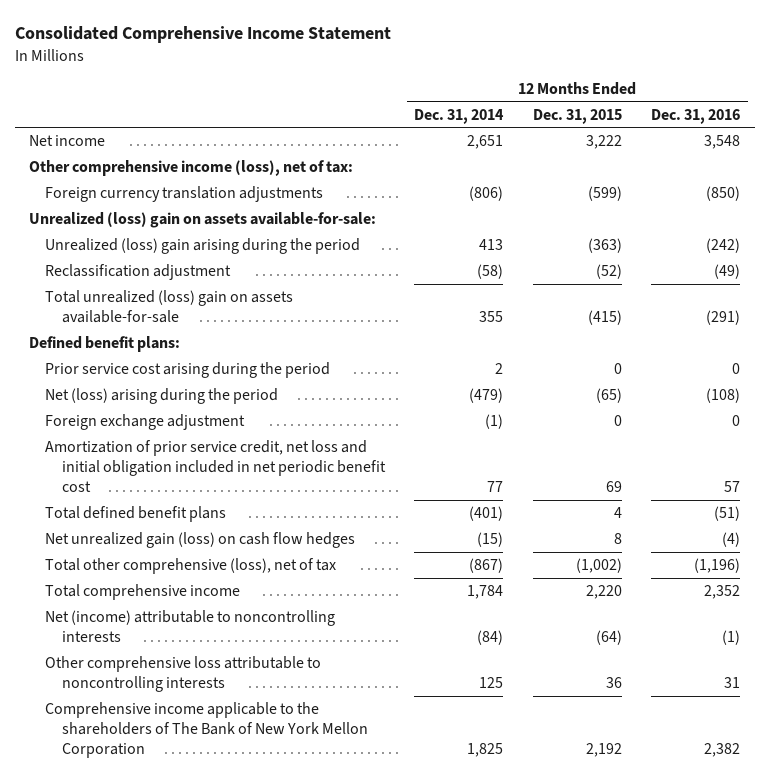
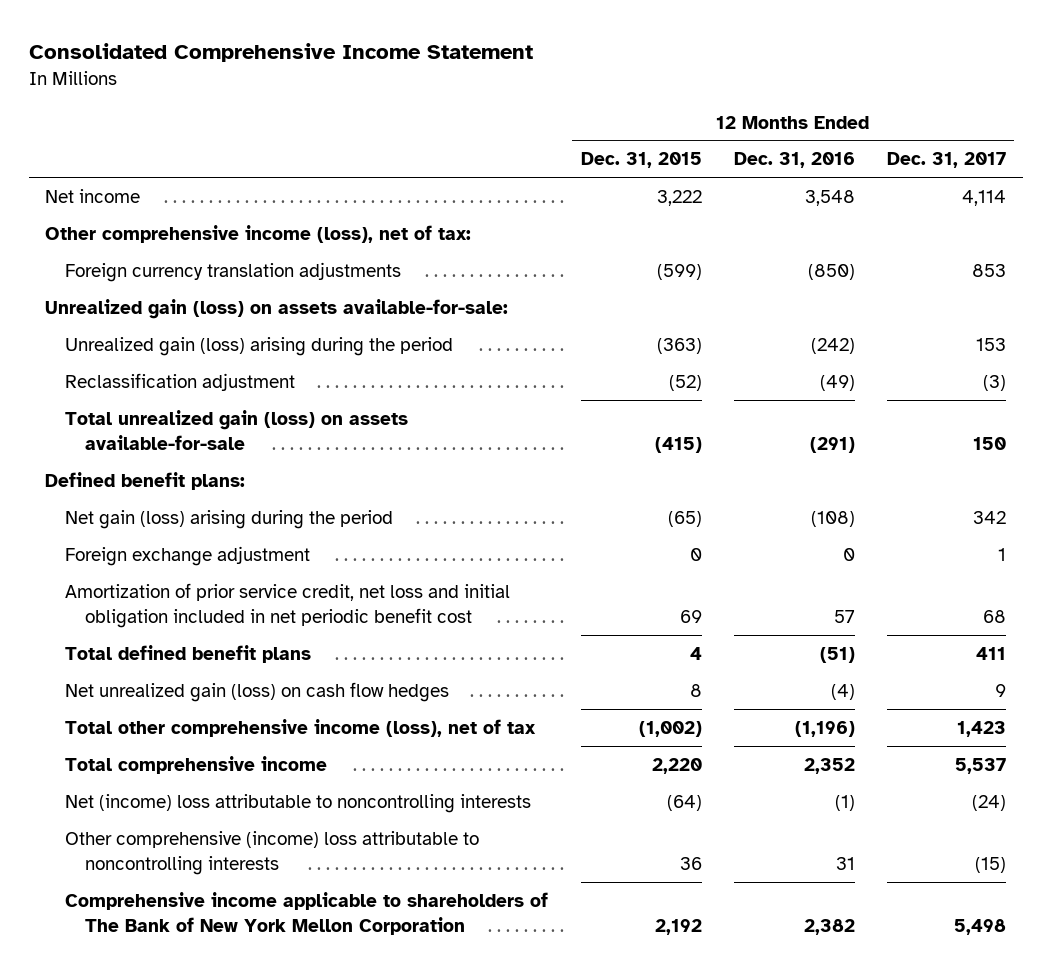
[414,108,505,124] Dec. 31, 2014 -> none
none -> [887,152,1007,169] Dec. 31, 2017
[29,211,377,228] Unrealized (loss) gain on assets available-for-sale: -> [45,298,509,319] Unrealized gain (loss) on assets available-for-sale:
[45,237,361,254] Unrealized (loss) gain arising during the period -> [65,336,454,356] Unrealized gain (loss) arising during the period
[45,289,294,324] Total unrealized (loss) gain on assets available-for-sale -> [65,409,409,450] Total unrealized gain (loss) on assets available-for-sale
[45,361,331,378] Prior service cost arising during the period -> none
[45,387,279,404] Net (loss) arising during the period -> [65,509,394,529] Net gain (loss) arising during the period
[45,557,337,574] Total other comprehensive (loss), net of tax -> [65,718,537,737] Total other comprehensive income (loss), net of tax
[45,609,336,643] Net (income) attributable to noncontrolling interests -> [65,793,532,813] Net (income) loss attributable to noncontrolling interests
[45,655,322,693] Other comprehensive loss attributable to noncontrolling interests -> [65,830,480,875] Other comprehensive (income) loss attributable to noncontrolling interests
[45,701,368,759] Comprehensive income applicable to the shareholders of The Bank of New York Mellon Corporation -> [65,891,549,935] Comprehensive income applicable to shareholders of The Bank of New York Mellon Corporation

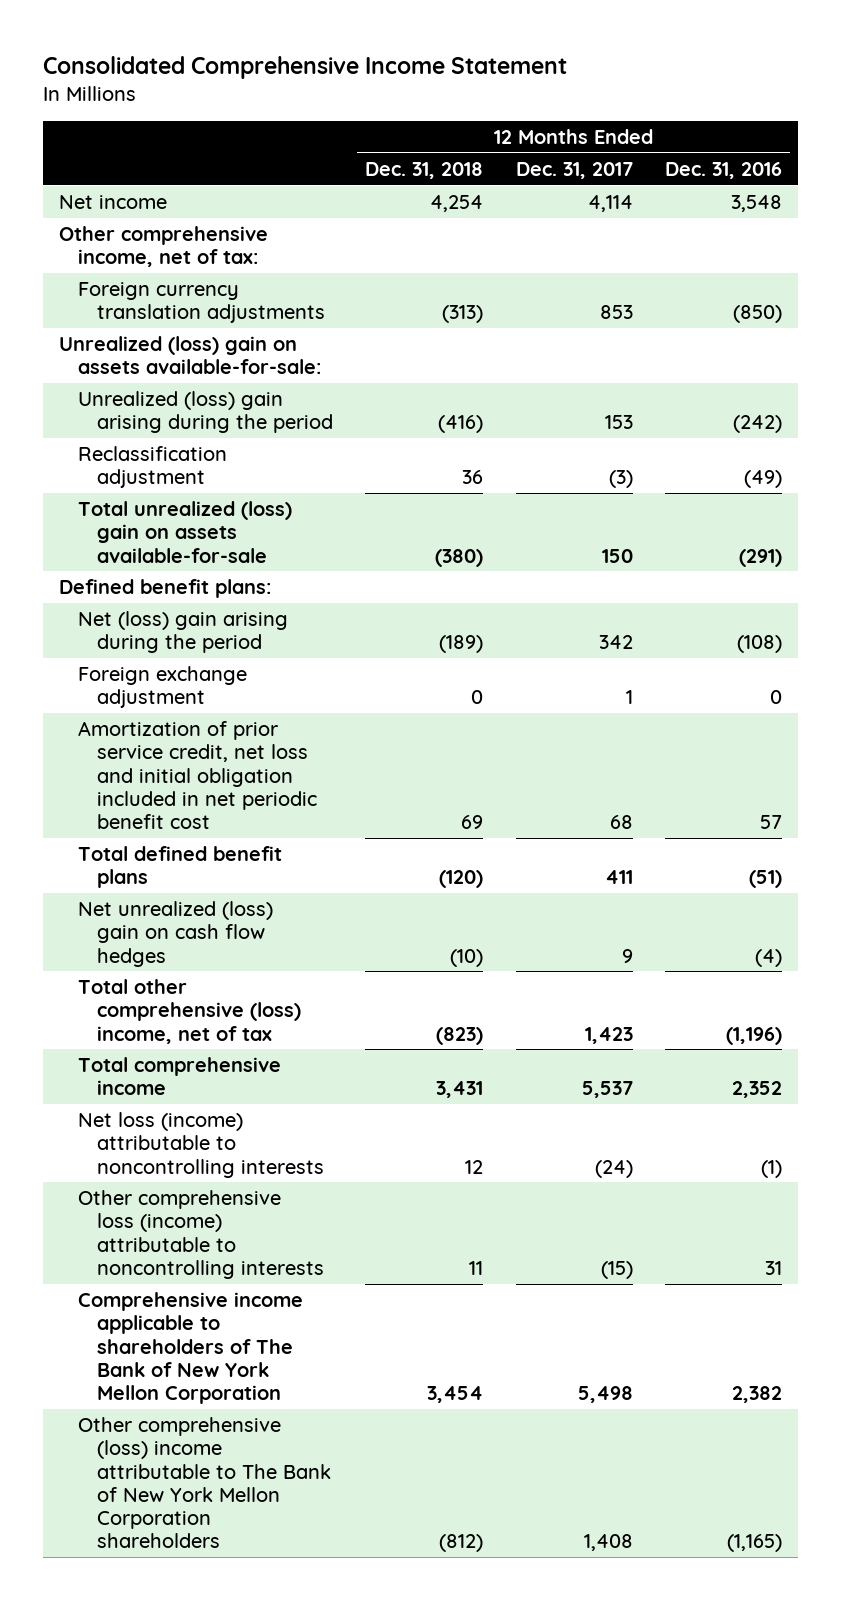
[580,152,702,169] Dec. 31, 2015 -> none
none -> [365,161,484,179] Dec. 31, 2018
[45,224,472,243] Other comprehensive income (loss), net of tax: -> [58,226,268,268] Other comprehensive income, net of tax:
[45,298,509,319] Unrealized gain (loss) on assets available-for-sale: -> [58,336,321,375] Unrealized (loss) gain on assets available-for-sale:
[65,336,454,356] Unrealized gain (loss) arising during the period -> [77,391,333,434] Unrealized (loss) gain arising during the period
[65,409,409,450] Total unrealized gain (loss) on assets available-for-sale -> [77,501,292,563] Total unrealized (loss) gain on assets available-for-sale
[65,509,394,529] Net gain (loss) arising during the period -> [77,611,288,654] Net (loss) gain arising during the period
[65,681,450,702] Net unrealized gain (loss) on cash flow hedges -> [77,901,273,967] Net unrealized (loss) gain on cash flow hedges
[65,718,537,737] Total other comprehensive income (loss), net of tax -> [77,979,301,1044] Total other comprehensive (loss) income, net of tax
[65,793,532,813] Net (income) loss attributable to noncontrolling interests -> [77,1112,324,1178] Net loss (income) attributable to noncontrolling interests
[65,830,480,875] Other comprehensive (income) loss attributable to noncontrolling interests -> [77,1190,324,1279] Other comprehensive loss (income) attributable to noncontrolling interests
none -> [77,1417,331,1549] Other comprehensive (loss) income attributable to The Bank of New York Mellon Corporation shareholders

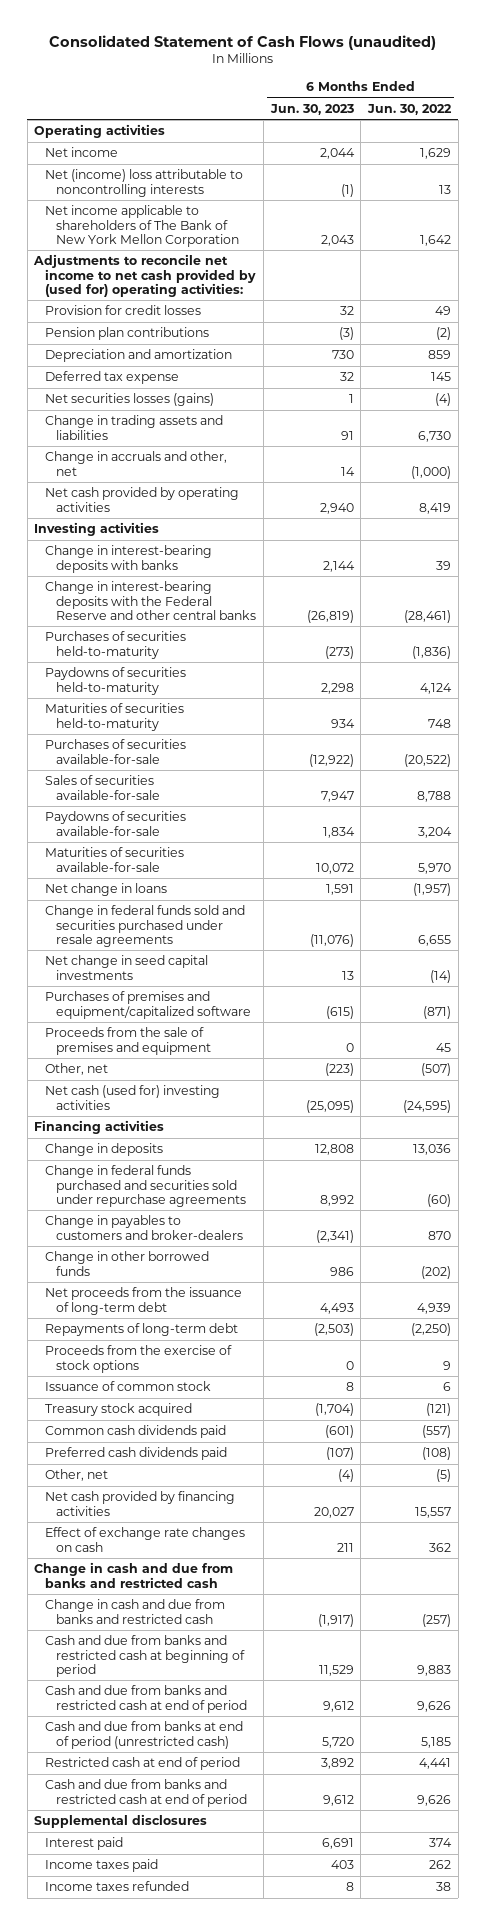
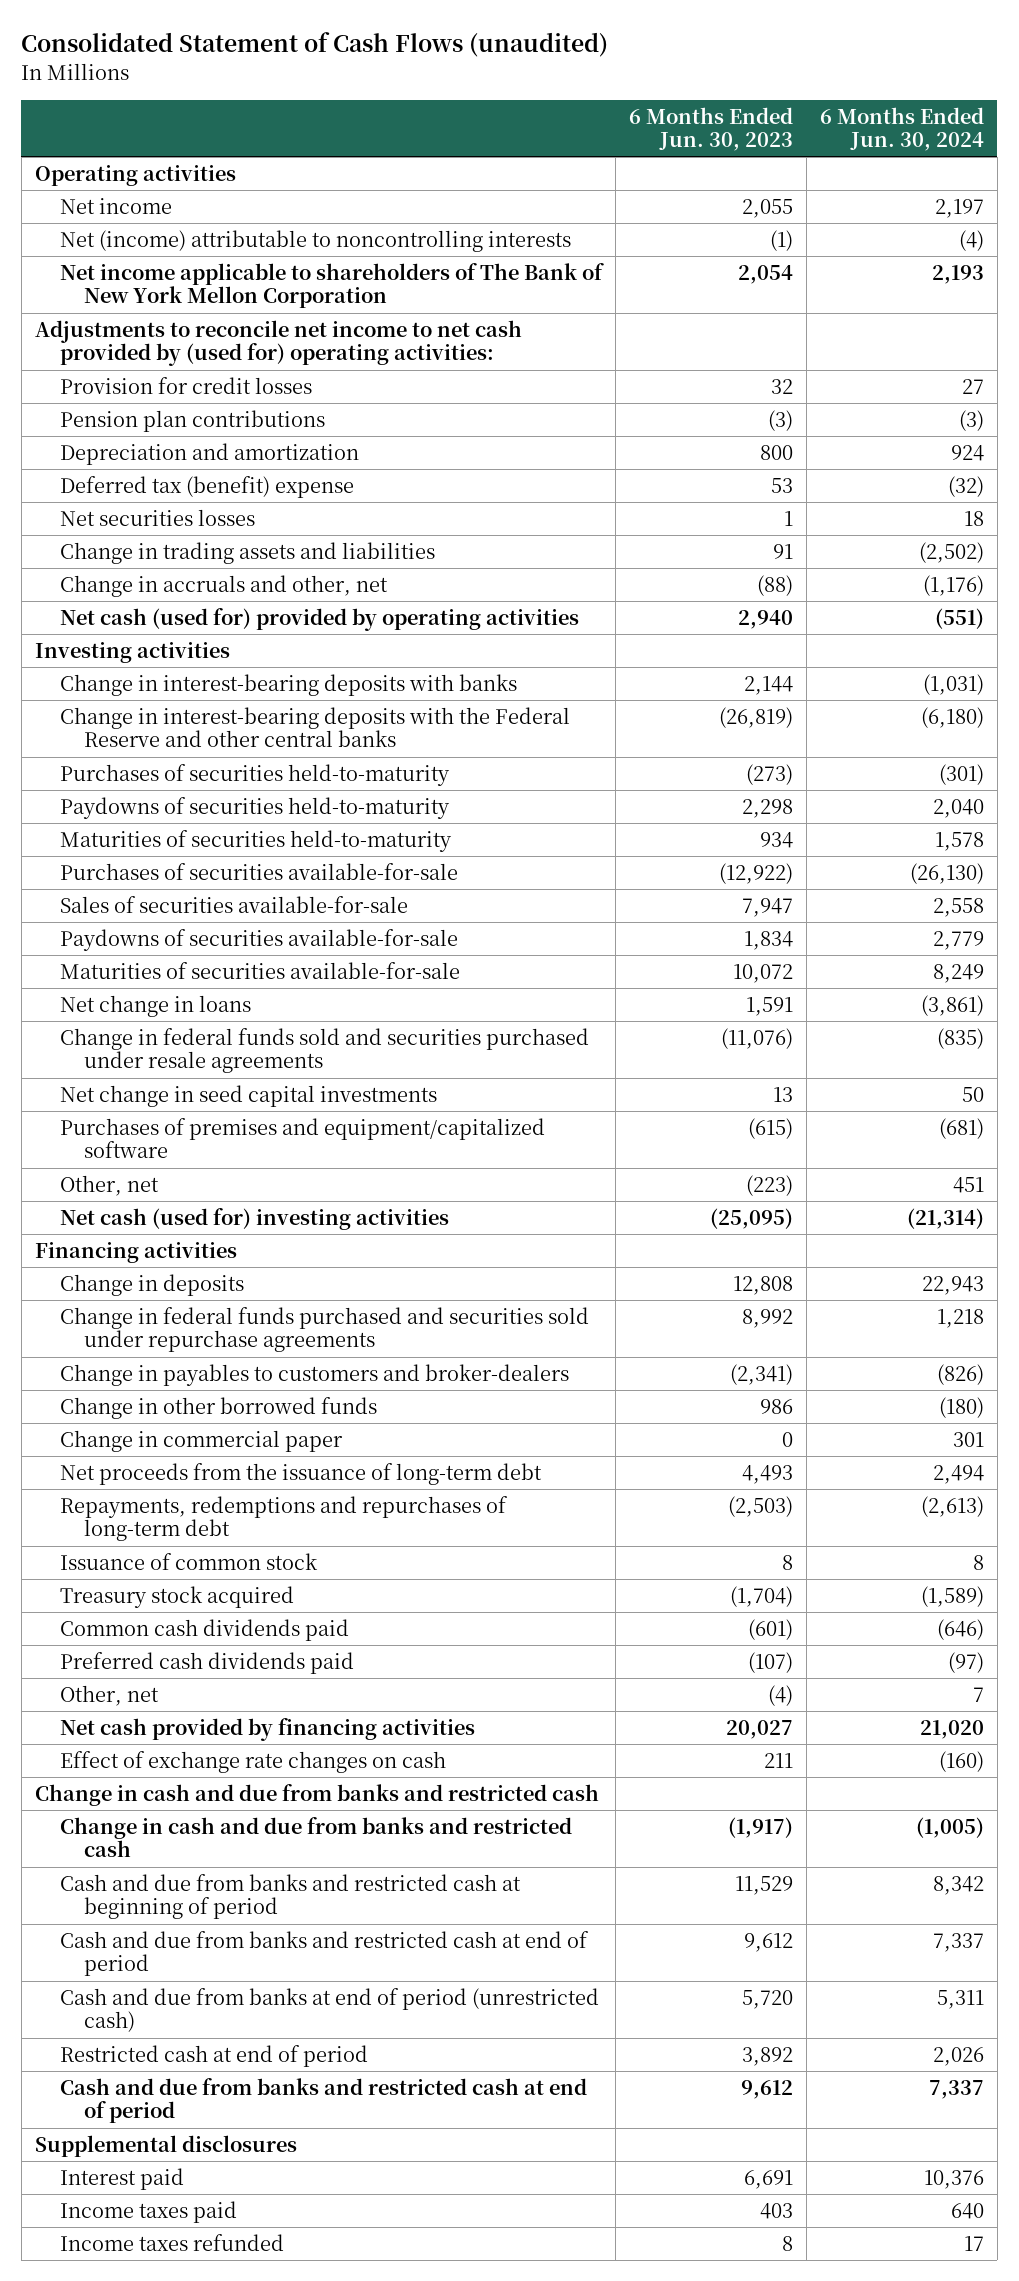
[366,103,452,115] Jun. 30, 2022 -> none
none -> [819,106,984,151] 6 Months Ended Jun. 30, 2024
[319,148,355,160] 2,044 -> [741,199,793,219] 2,055
[45,169,244,197] Net (income) loss attributable to noncontrolling interests -> [59,230,571,253] Net (income) attributable to noncontrolling interests
[320,235,354,247] 2,043 -> [737,265,793,285] 2,054
[331,350,354,360] 730 -> [759,445,793,461] 800
[45,371,180,385] Deferred tax expense -> [59,476,354,499] Deferred tax (benefit) expense
[339,372,354,382] 32 -> [770,478,793,494] 53
[45,393,215,407] Net securities losses (gains) -> [59,509,255,527] Net securities losses
[340,466,355,476] 14 -> [756,575,793,597] (88)
[45,487,240,512] Net cash provided by operating activities -> [59,608,579,632] Net cash (used for) provided by operating activities
[45,1027,212,1055] Proceeds from the sale of premises and equipment -> none
none -> [59,1430,343,1453] Change in commercial paper
[45,1345,233,1373] Proceeds from the exercise of stock options -> none
[45,1323,239,1337] Repayments of long-term debt -> [59,1496,508,1542] Repayments, redemptions and repurchases of long-term debt

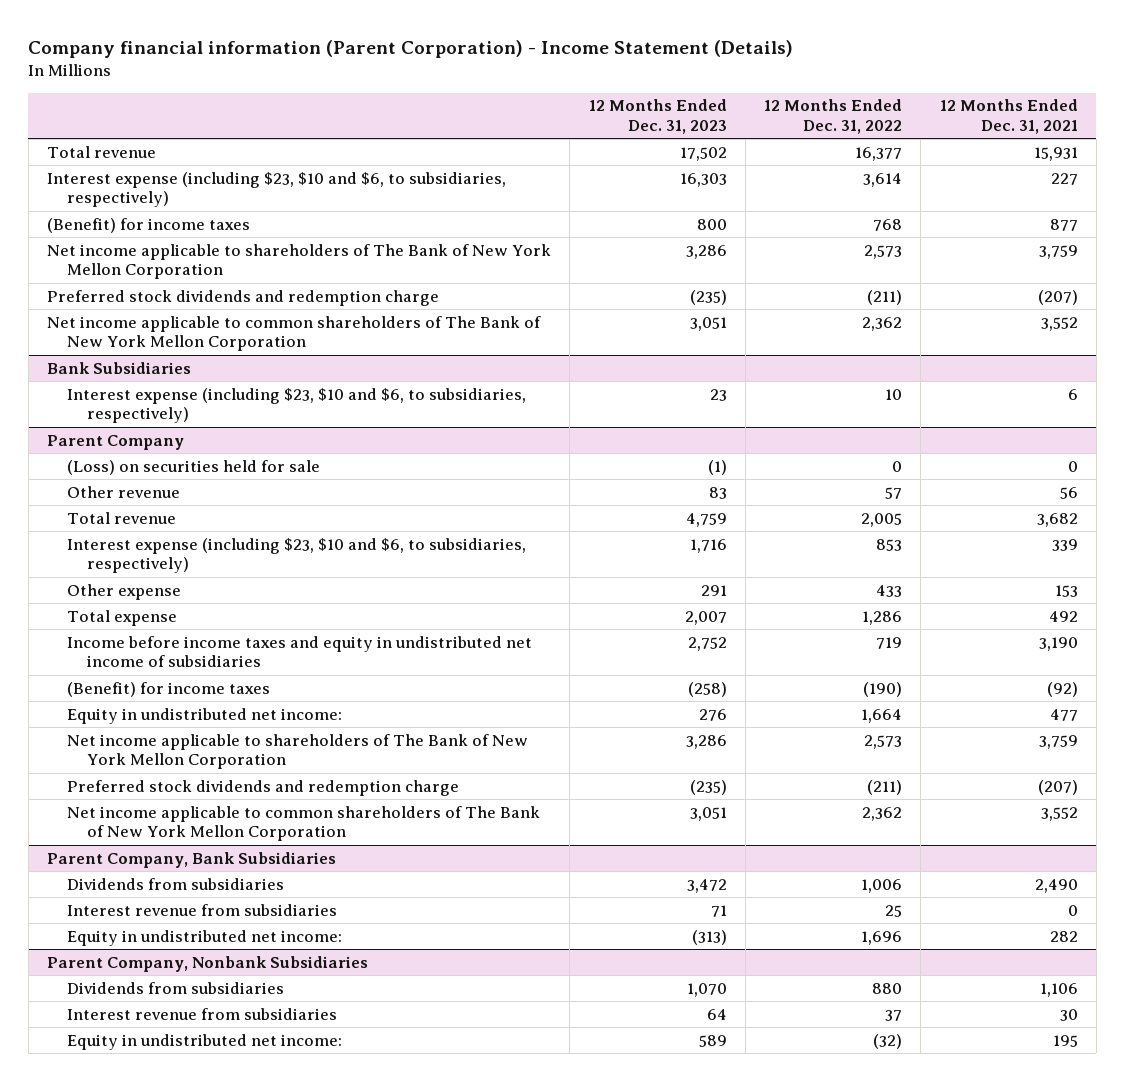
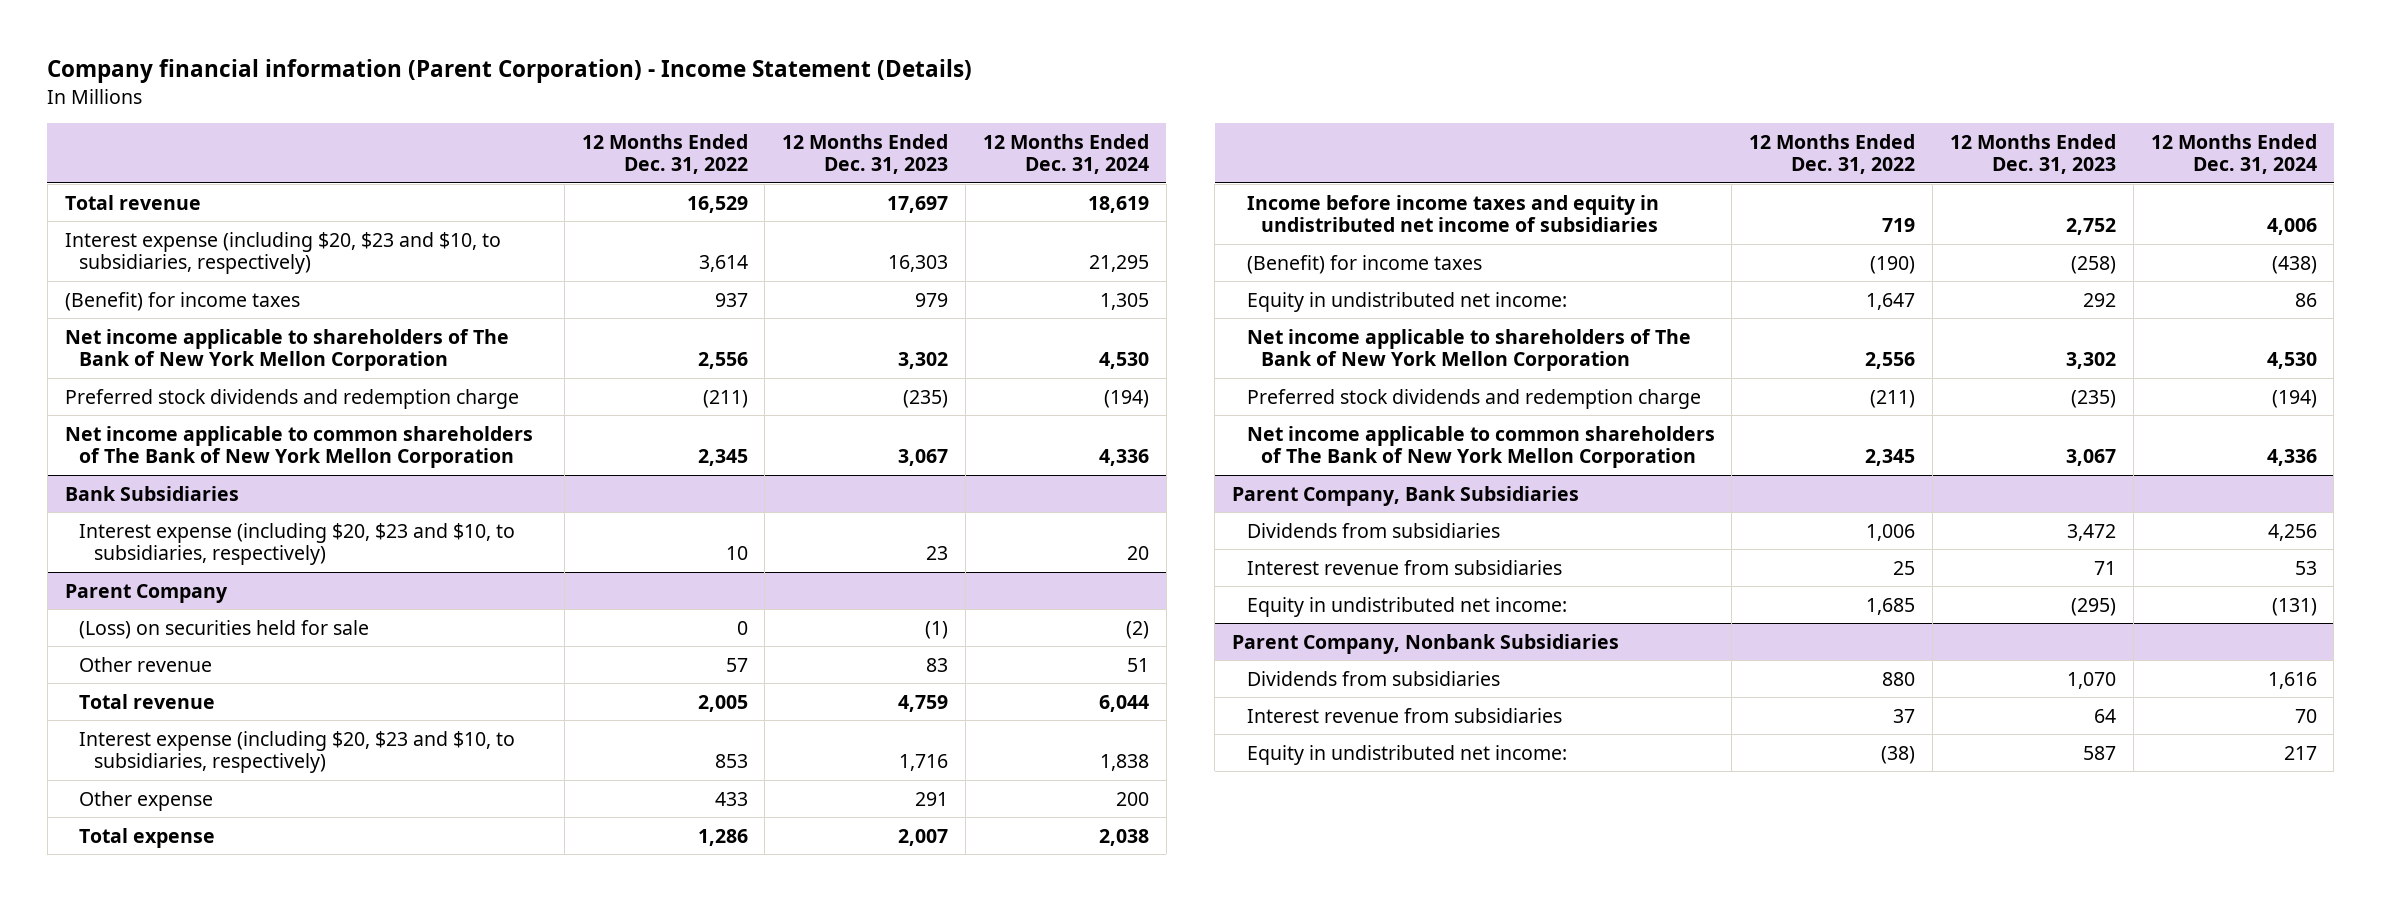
[939,99,1078,134] 12 Months Ended Dec. 31, 2021 -> none
none -> [982,133,1149,174] 12 Months Ended Dec. 31, 2024
[679,146,727,161] 17,502 -> [887,195,949,213] 17,697
[855,146,903,161] 16,377 -> [686,195,748,213] 16,529
[47,171,507,208] Interest expense (including $23, $10 and $6, to subsidiaries, respectively) -> [64,231,501,274] Interest expense (including $20, $23 and $10, to subsidiaries, respectively)
[696,218,727,230] 800 -> [915,292,949,307] 979
[873,218,903,231] 768 -> [714,292,748,307] 937
[685,244,727,259] 3,286 -> [898,351,949,369] 3,302
[864,244,903,259] 2,573 -> [697,351,748,369] 2,556
[689,316,727,331] 3,051 -> [898,448,949,466] 3,067
[862,316,903,331] 2,362 -> [697,448,748,466] 2,345
[67,387,527,424] Interest expense (including $23, $10 and $6, to subsidiaries, respectively) -> [79,522,516,565] Interest expense (including $20, $23 and $10, to subsidiaries, respectively)
[67,537,527,574] Interest expense (including $23, $10 and $6, to subsidiaries, respectively) -> [79,730,516,773] Interest expense (including $20, $23 and $10, to subsidiaries, respectively)
[698,708,727,721] 276 -> [2082,292,2116,307] 292
[861,708,903,723] 1,664 -> [1866,292,1916,310] 1,647
[685,734,727,749] 3,286 -> [2065,351,2116,369] 3,302
[864,734,903,749] 2,573 -> [1865,351,1916,369] 2,556
[689,806,727,821] 3,051 -> [2065,448,2116,466] 3,067
[862,806,903,821] 2,362 -> [1865,448,1916,466] 2,345
[691,929,727,945] (313) -> [2070,597,2116,616] (295)
[861,930,903,945] 1,696 -> [1866,597,1916,615] 1,685
[698,1034,727,1047] 589 -> [2082,745,2116,760] 587
[873,1033,903,1049] (32) -> [1881,745,1916,764] (38)

